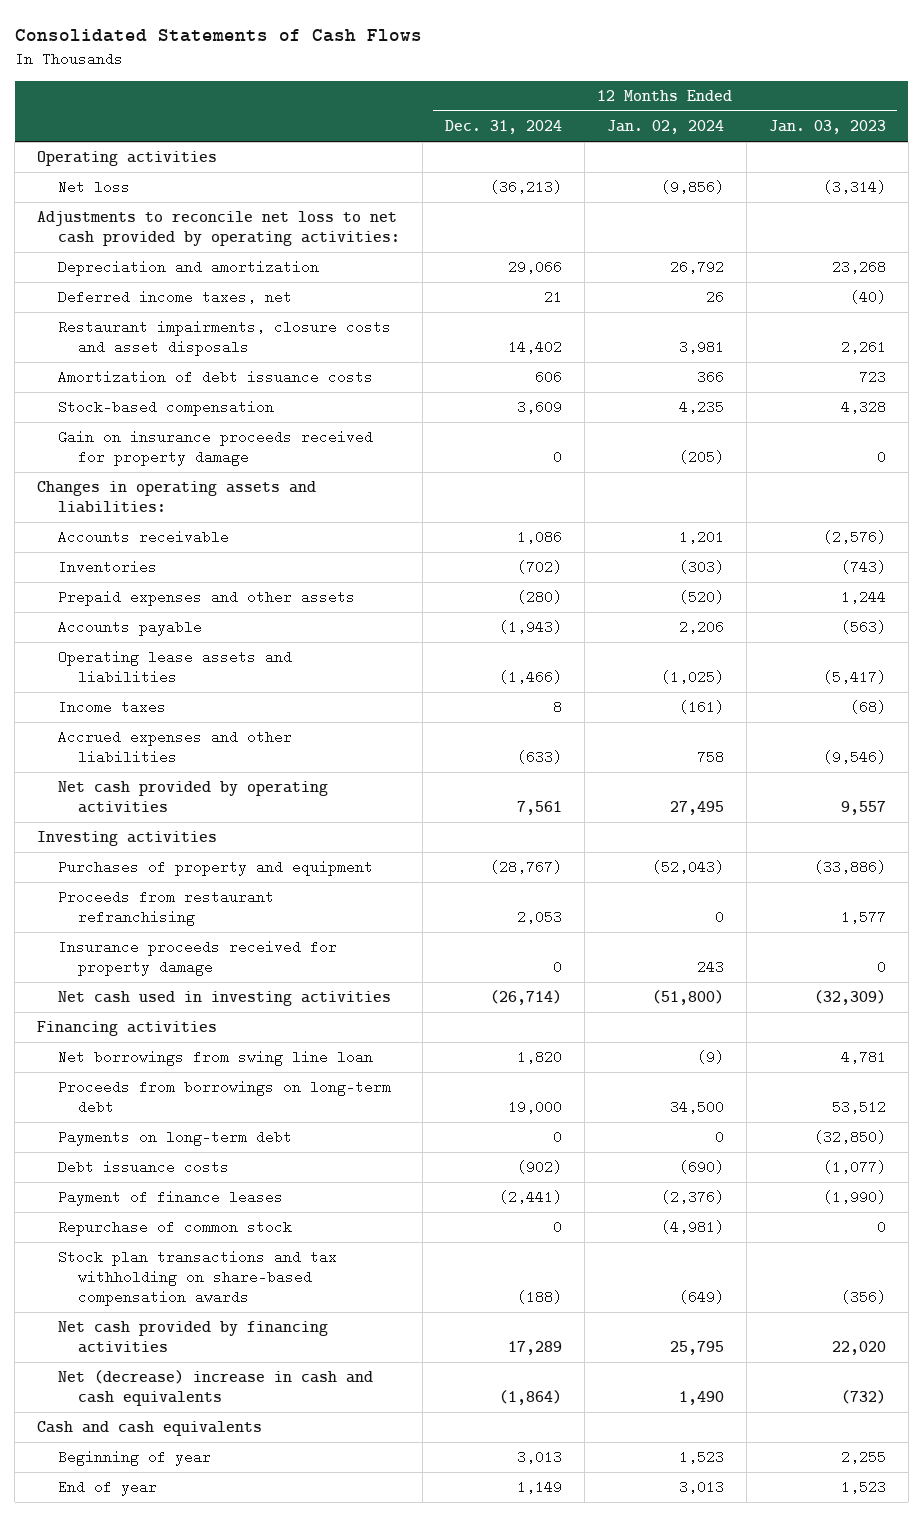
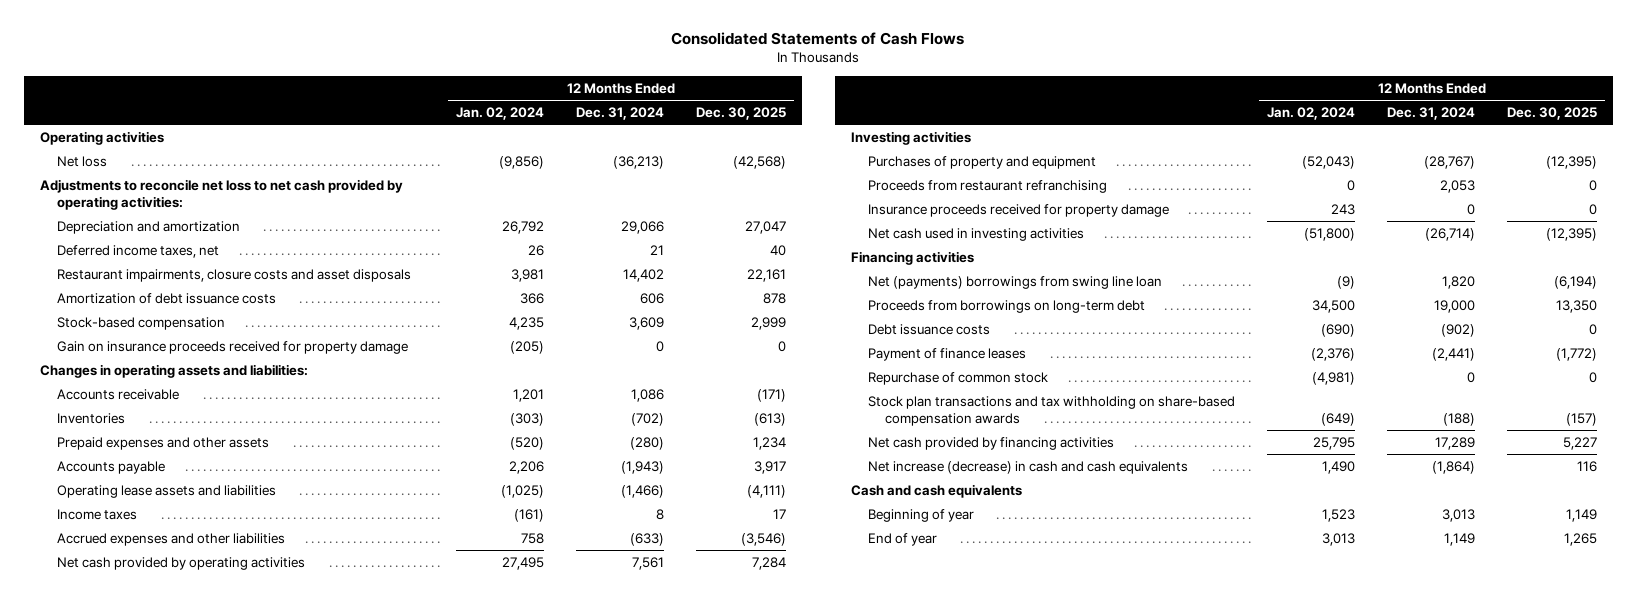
[768,120,886,135] Jan. 03, 2023 -> none
none -> [695,107,786,121] Dec. 30, 2025
[57,1050,373,1067] Net borrowings from swing line loan -> [867,275,1162,289] Net (payments) borrowings from swing line loan
[57,1130,292,1147] Payments on long-term debt -> none
[57,1370,373,1406] Net (decrease) increase in cash and cash equivalents -> [867,460,1188,474] Net increase (decrease) in cash and cash equivalents

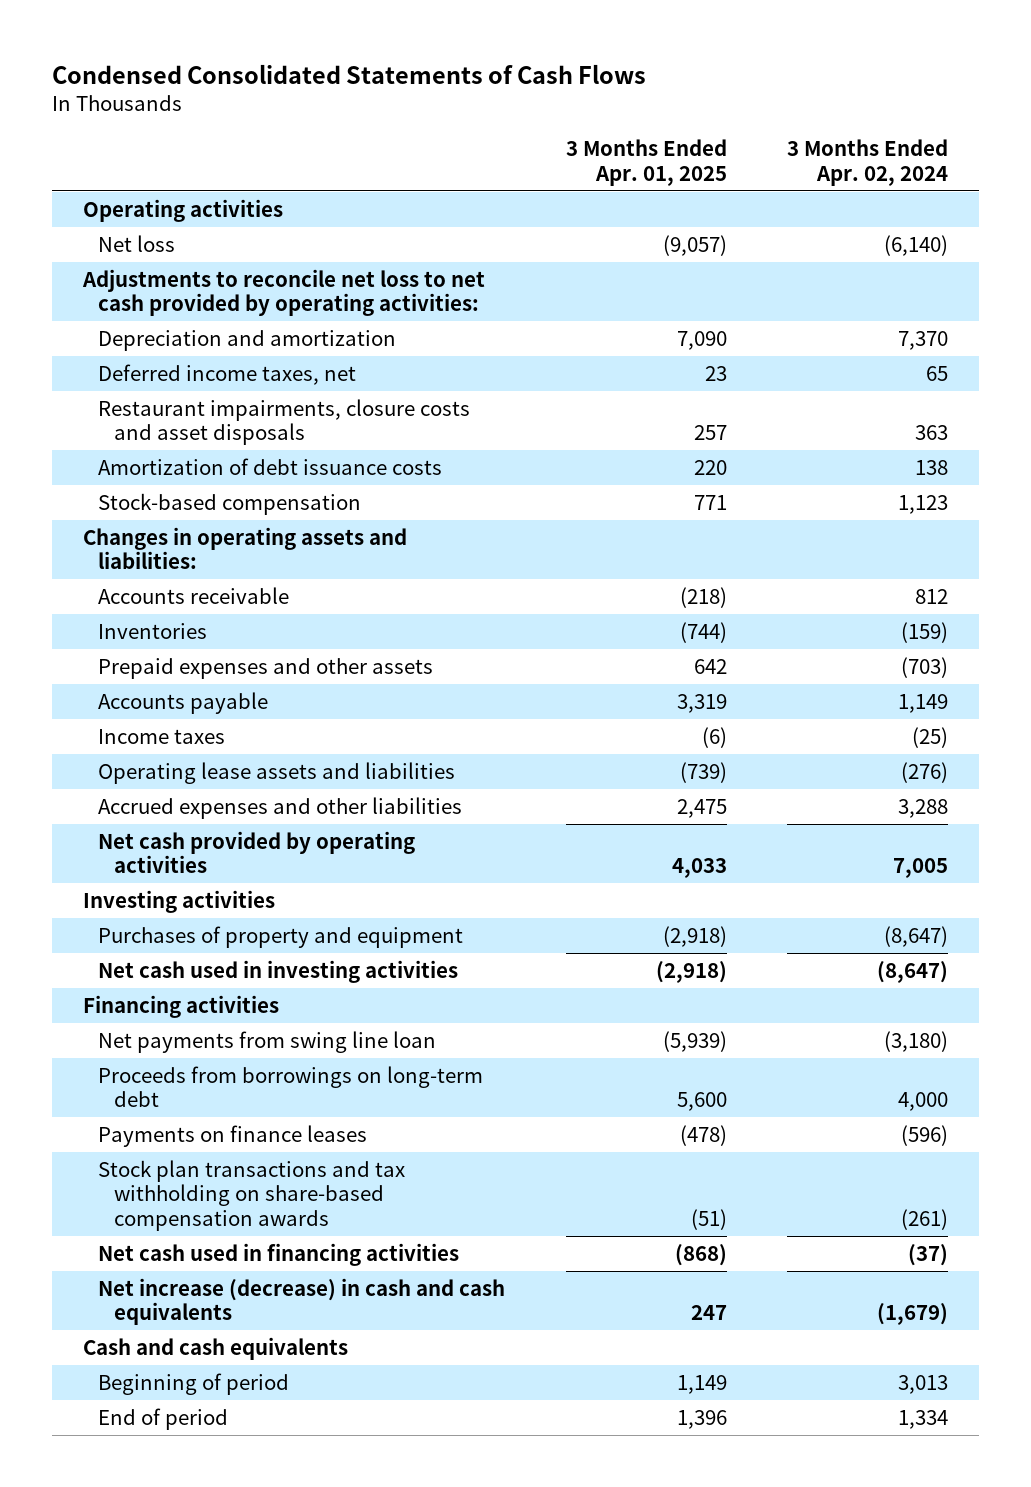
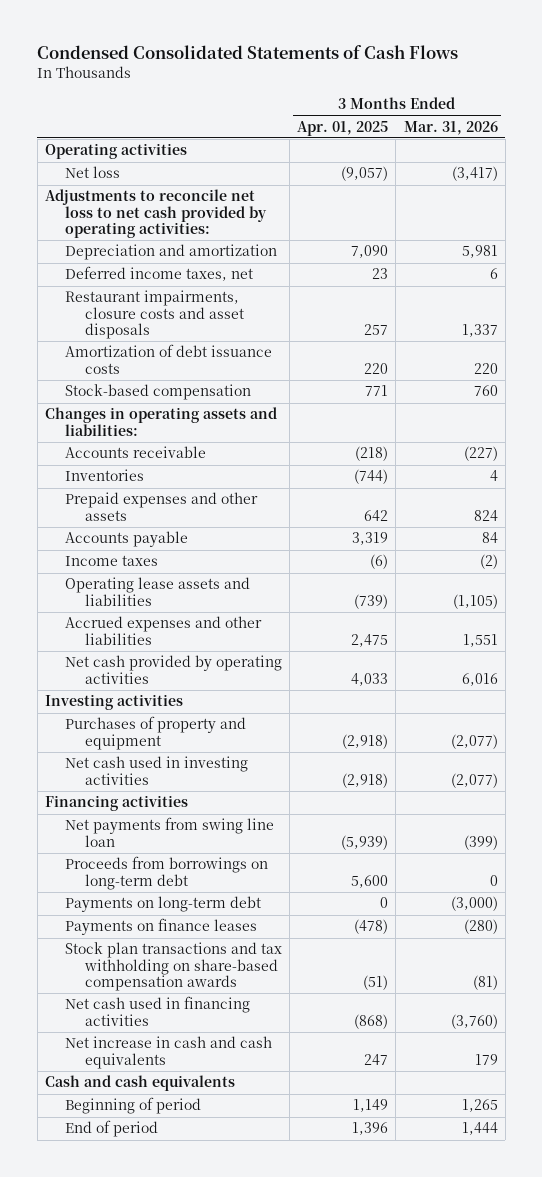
[787,139,949,186] 3 Months Ended Apr. 02, 2024 -> none
none -> [403,120,498,135] Mar. 31, 2026
none -> [64,896,261,913] Payments on long-term debt
[98,1277,506,1326] Net increase (decrease) in cash and cash equivalents -> [64,1036,272,1069] Net increase in cash and cash equivalents

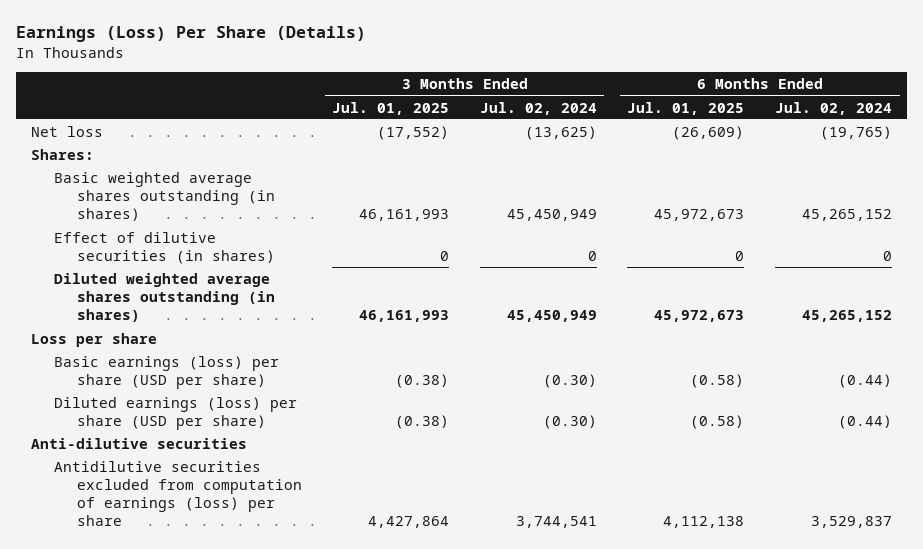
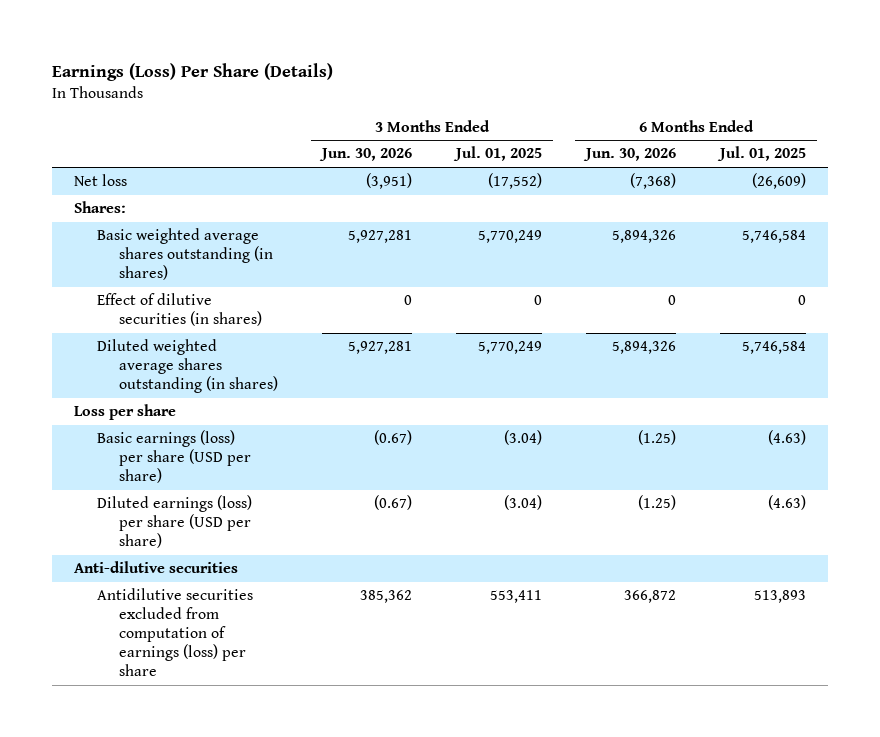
[479,101,597,115] Jul. 02, 2024 -> none
[774,101,892,115] Jul. 02, 2024 -> none
none -> [319,148,413,162] Jun. 30, 2026
none -> [582,148,676,162] Jun. 30, 2026
[359,209,450,222] 46,161,993 -> [477,230,542,244] 5,770,249
[654,209,745,222] 45,972,673 -> [741,230,806,244] 5,746,584
[359,310,450,323] 46,161,993 -> [477,341,542,355] 5,770,249
[654,310,745,323] 45,972,673 -> [741,341,806,355] 5,746,584
[395,374,450,389] (0.38) -> [503,430,542,446] (3.04)
[690,374,745,389] (0.58) -> [767,430,806,446] (4.63)
[395,415,450,430] (0.38) -> [503,495,542,511] (3.04)
[690,415,745,430] (0.58) -> [767,495,806,511] (4.63)
[368,516,450,529] 4,427,864 -> [489,590,542,604] 553,411
[663,516,745,529] 4,112,138 -> [753,590,806,604] 513,893

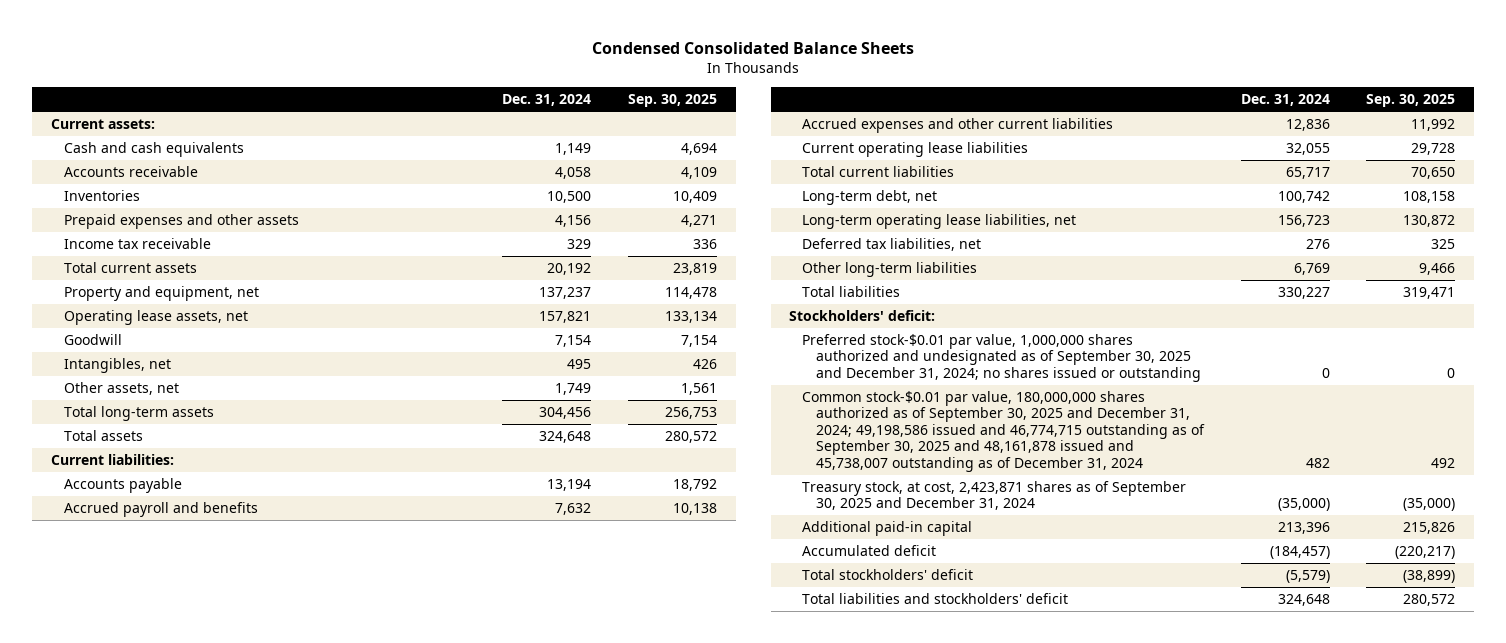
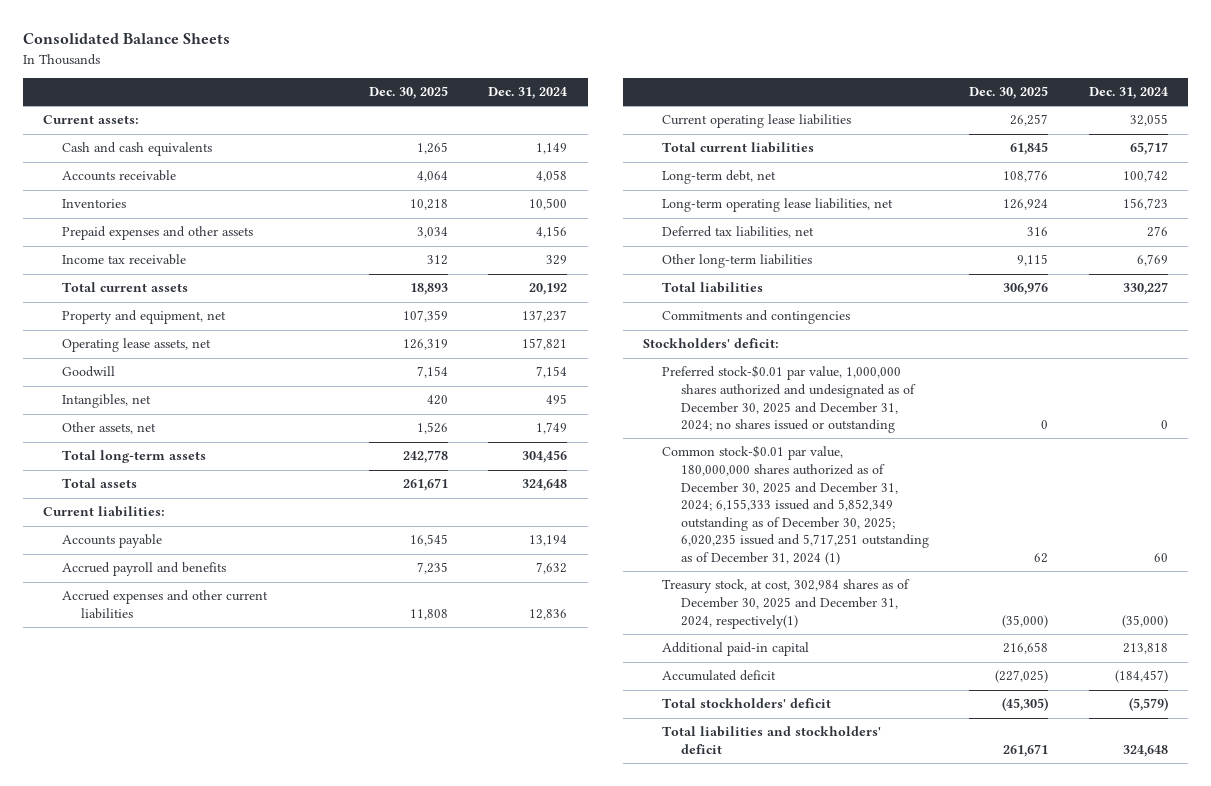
[592,42,915,55] Condensed Consolidated Balance Sheets -> [22,33,230,45] Consolidated Balance Sheets
[628,94,718,108] Sep. 30, 2025 -> none
none -> [368,86,448,100] Dec. 30, 2025
none -> [662,310,851,325] Commitments and contingencies
[802,334,1201,382] Preferred stock-$0.01 par value, 1,000,000 shares authorized and undesignated as of September 30, 2025 and December 31, 2024; no shares issued or outstanding -> [662,365,916,434] Preferred stock-$0.01 par value, 1,000,000 shares authorized and undesignated as of December 30, 2025 and December 31, 2024; no shares issued or outstanding
[802,391,1205,472] Common stock-$0.01 par value, 180,000,000 shares authorized as of September 30, 2025 and December 31, 2024; 49,198,586 issued and 46,774,715 outstanding as of September 30, 2025 and 48,161,878 issued and 45,738,007 outstanding as of December 31, 2024 -> [662,445,929,565] Common stock-$0.01 par value, 180,000,000 shares authorized as of December 30, 2025 and December 31, 2024; 6,155,333 issued and 5,852,349 outstanding as of December 30, 2025; 6,020,235 issued and 5,717,251 outstanding as of December 31, 2024 (1)
[1305,457,1330,468] 482 -> [1153,552,1168,562] 60
[802,481,1187,511] Treasury stock, at cost, 2,423,871 shares as of September 30, 2025 and December 31, 2024 -> [662,579,911,629] Treasury stock, at cost, 302,984 shares as of December 30, 2025 and December 31, 2024, respectively(1)
[1277,522,1330,535] 213,396 -> [1122,643,1168,655] 213,818

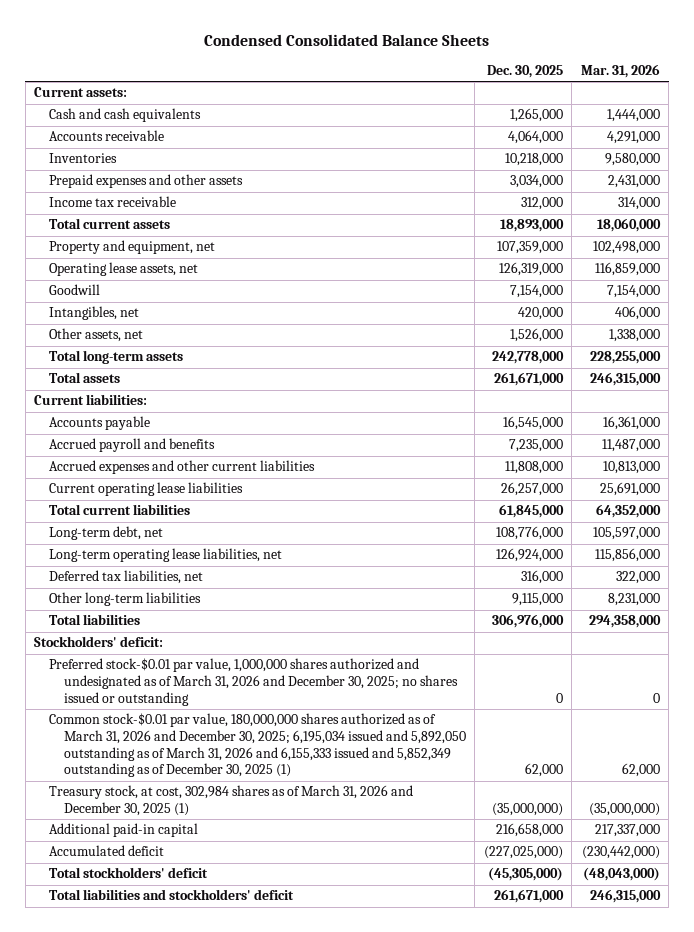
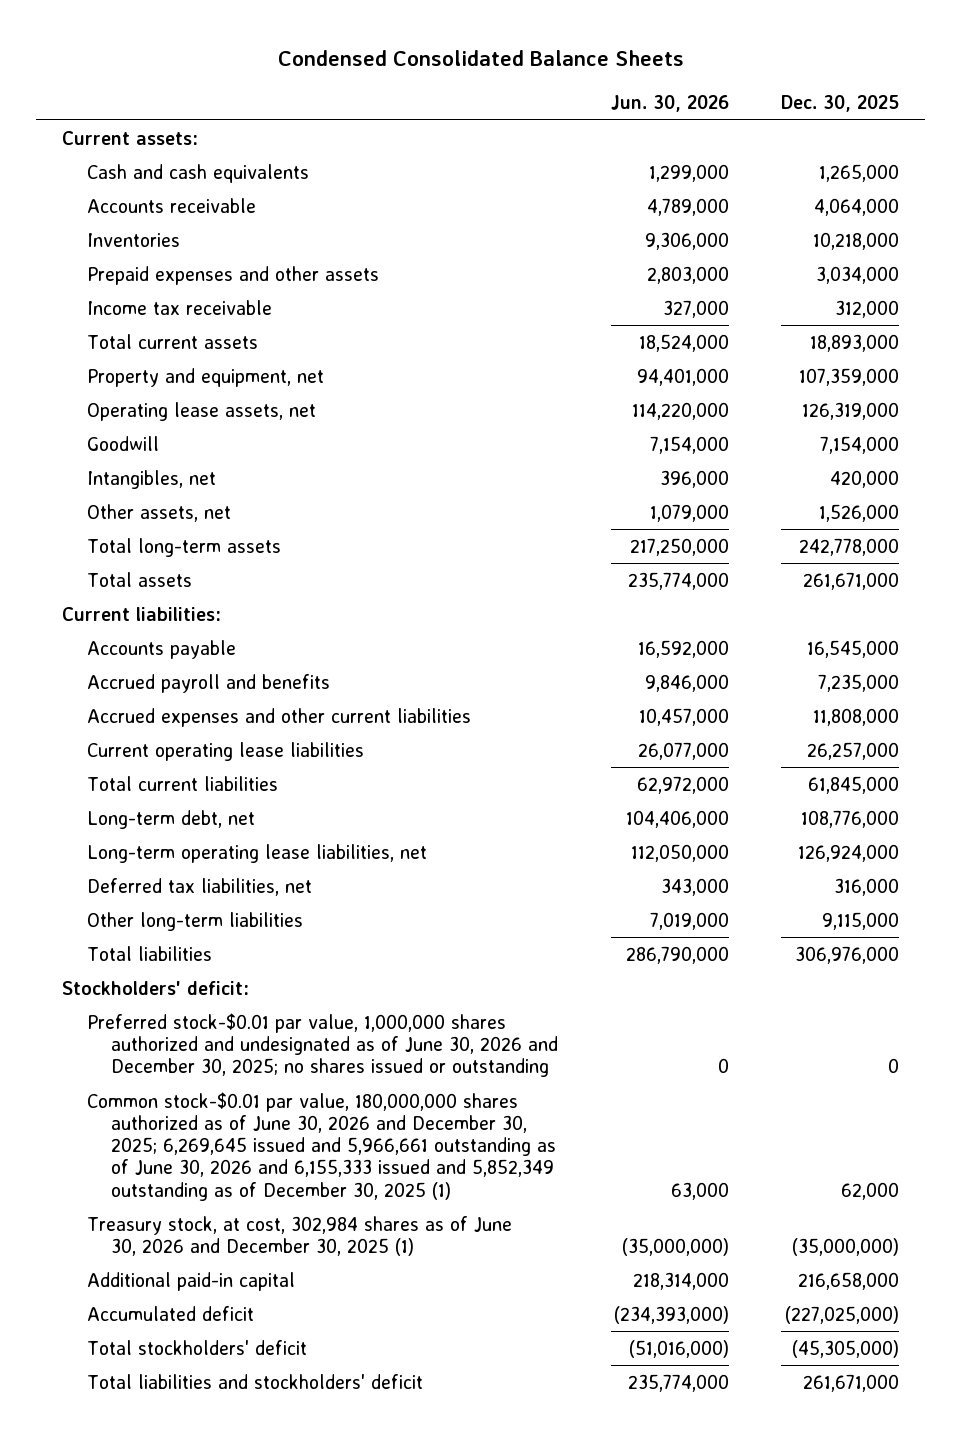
[580,63,660,78] Mar. 31, 2026 -> none
none -> [610,95,729,113] Jun. 30, 2026
[48,658,458,706] Preferred stock-$0.01 par value, 1,000,000 shares authorized and undesignated as of March 31, 2026 and December 30, 2025; no shares issued or outstanding -> [86,1012,559,1078] Preferred stock-$0.01 par value, 1,000,000 shares authorized and undesignated as of June 30, 2026 and December 30, 2025; no shares issued or outstanding
[48,713,466,778] Common stock-$0.01 par value, 180,000,000 shares authorized as of March 31, 2026 and December 30, 2025; 6,195,034 issued and 5,892,050 outstanding as of March 31, 2026 and 6,155,333 issued and 5,852,349 outstanding as of December 30, 2025 (1) -> [86,1091,557,1201] Common stock-$0.01 par value, 180,000,000 shares authorized as of June 30, 2026 and December 30, 2025; 6,269,645 issued and 5,966,661 outstanding as of June 30, 2026 and 6,155,333 issued and 5,852,349 outstanding as of December 30, 2025 (1)
[48,785,413,817] Treasury stock, at cost, 302,984 shares as of March 31, 2026 and December 30, 2025 (1) -> [86,1215,512,1256] Treasury stock, at cost, 302,984 shares as of June 30, 2026 and December 30, 2025 (1)

